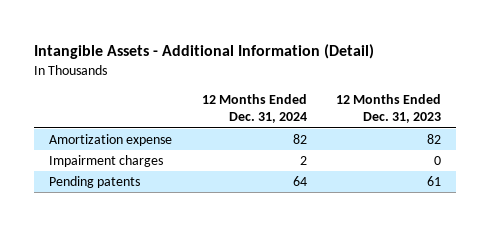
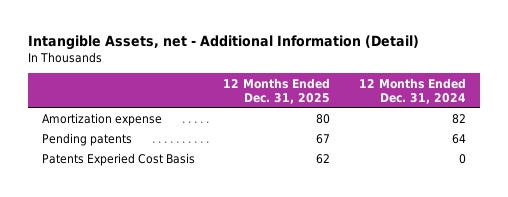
[34,44,375,60] Intangible Assets - Additional Information (Detail) -> [27,34,419,50] Intangible Assets, net - Additional Information (Detail)
[336,94,442,124] 12 Months Ended Dec. 31, 2023 -> none
none -> [223,77,331,104] 12 Months Ended Dec. 31, 2025
[49,155,164,168] Impairment charges -> none
none -> [41,153,195,167] Patents Experied Cost Basis

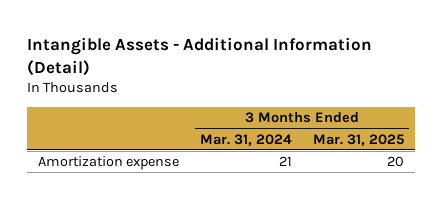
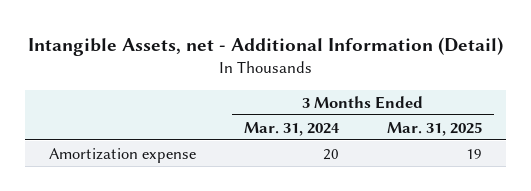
[27,37,373,76] Intangible Assets - Additional Information (Detail) -> [27,36,503,56] Intangible Assets, net - Additional Information (Detail)
[279,156,293,167] 21 -> [323,148,340,160] 20
[387,156,405,168] 20 -> [466,148,483,159] 19

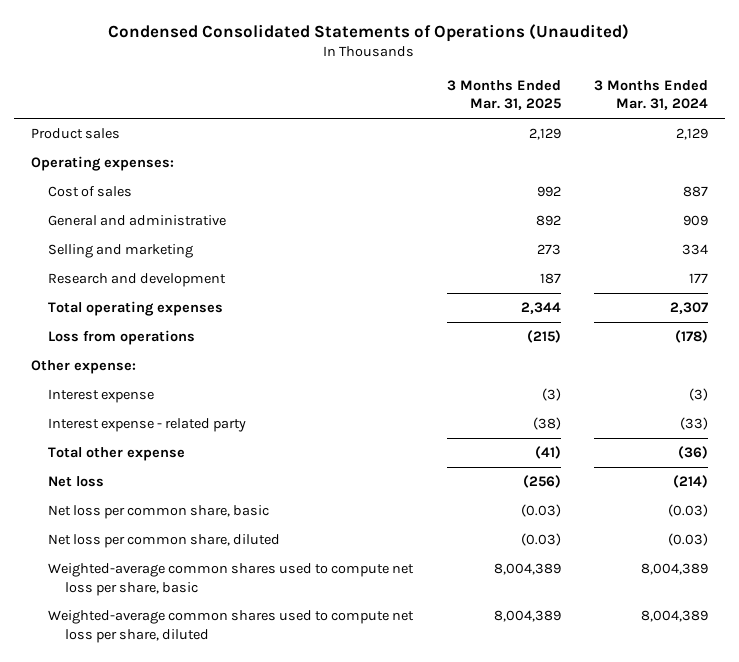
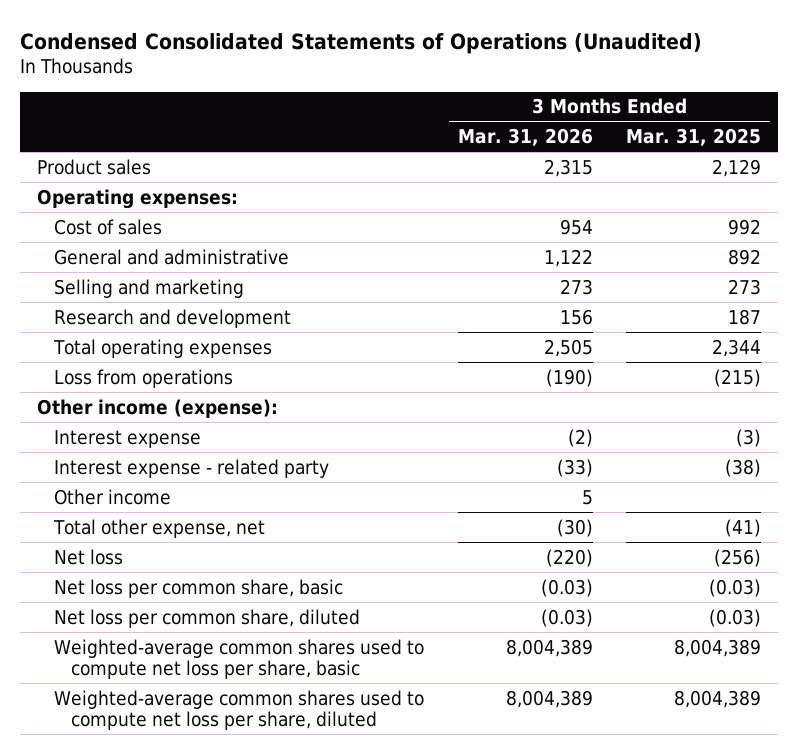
[594,79,709,111] 3 Months Ended Mar. 31, 2024 -> none
none -> [457,127,593,146] Mar. 31, 2026
[30,360,136,375] Other expense: -> [36,398,278,418] Other income (expense):
none -> [53,488,171,505] Other income
[47,447,185,462] Total other expense -> [52,518,265,538] Total other expense, net

